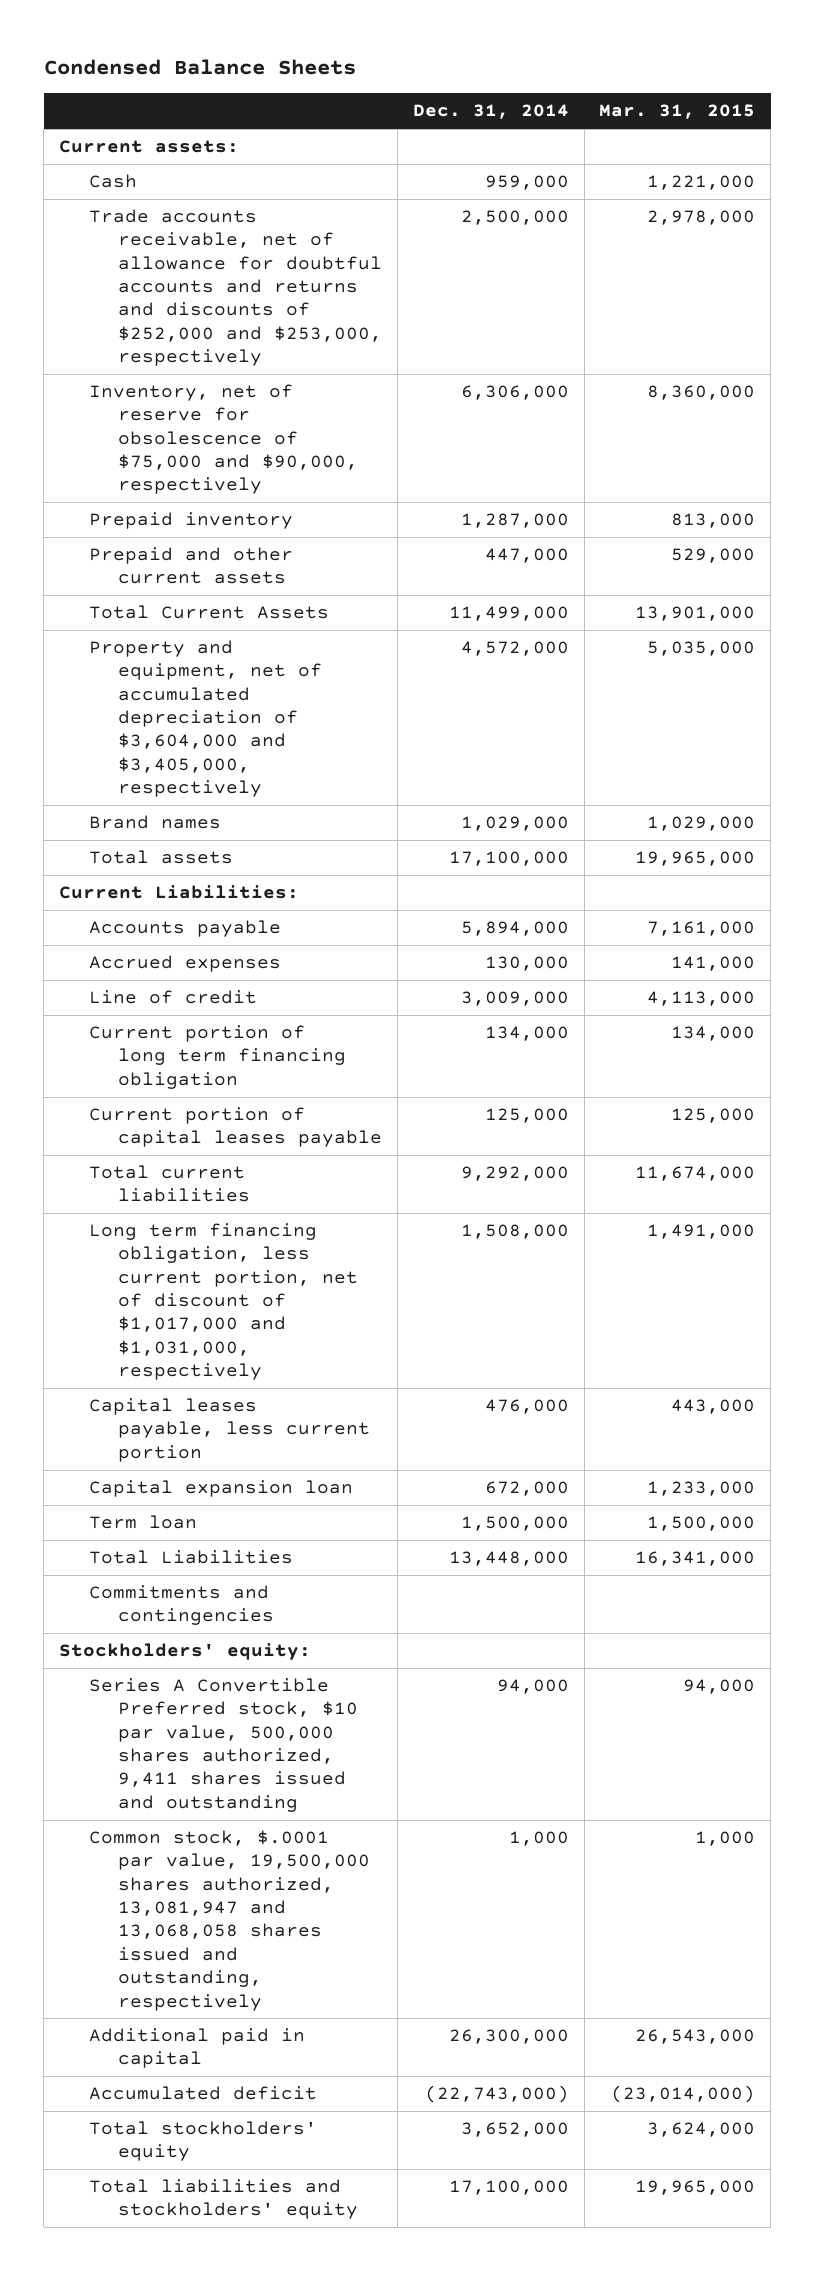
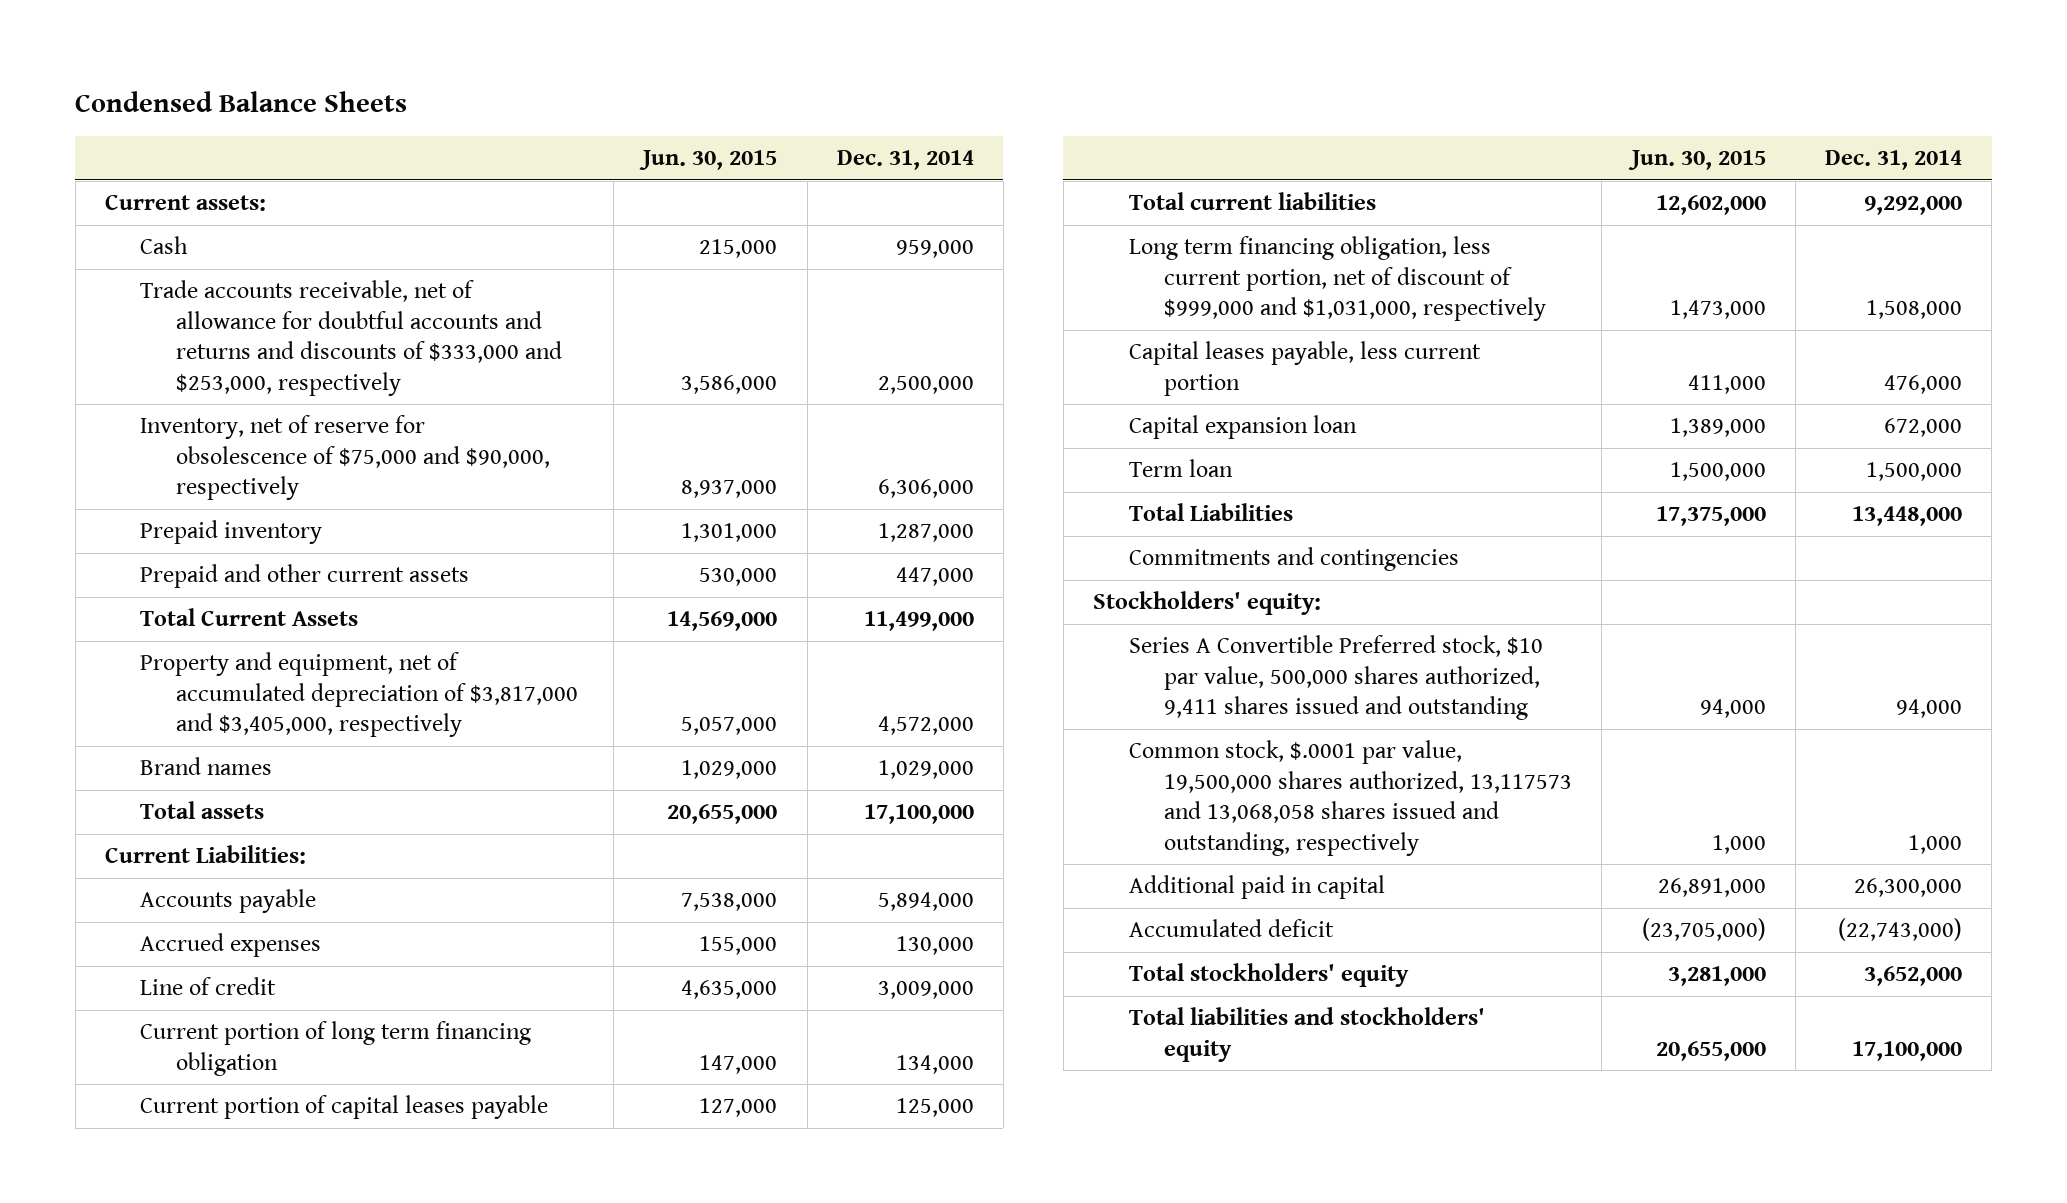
[599,104,756,120] Mar. 31, 2015 -> none
none -> [639,150,778,171] Jun. 30, 2015
[88,209,382,367] Trade accounts receivable, net of allowance for doubtful accounts and returns and discounts of $252,000 and $253,000, respectively -> [140,280,563,396] Trade accounts receivable, net of allowance for doubtful accounts and returns and discounts of $333,000 and $253,000, respectively
[88,640,322,798] Property and equipment, net of accumulated depreciation of $3,604,000 and $3,405,000, respectively -> [140,652,579,738] Property and equipment, net of accumulated depreciation of $3,817,000 and $3,405,000, respectively
[88,1223,358,1381] Long term financing obligation, less current portion, net of discount of $1,017,000 and $1,031,000, respectively -> [1128,236,1547,322] Long term financing obligation, less current portion, net of discount of $999,000 and $1,031,000, respectively
[88,1830,370,2011] Common stock, $.0001 par value, 19,500,000 shares authorized, 13,081,947 and 13,068,058 shares issued and outstanding, respectively -> [1128,740,1573,856] Common stock, $.0001 par value, 19,500,000 shares authorized, 13,117573 and 13,068,058 shares issued and outstanding, respectively

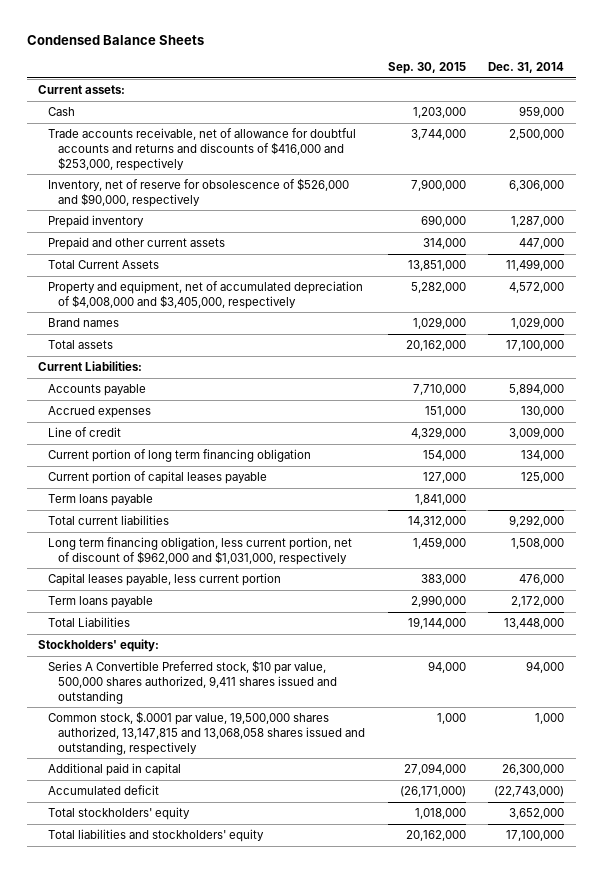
[639,150,778,171] Jun. 30, 2015 -> none
none -> [387,61,466,74] Sep. 30, 2015
[140,280,563,396] Trade accounts receivable, net of allowance for doubtful accounts and returns and discounts of $333,000 and $253,000, respectively -> [48,128,357,171] Trade accounts receivable, net of allowance for doubtful accounts and returns and discounts of $416,000 and $253,000, respectively
[140,415,551,501] Inventory, net of reserve for obsolescence of $75,000 and $90,000, respectively -> [48,178,350,207] Inventory, net of reserve for obsolescence of $526,000 and $90,000, respectively
[140,652,579,738] Property and equipment, net of accumulated depreciation of $3,817,000 and $3,405,000, respectively -> [48,281,364,309] Property and equipment, net of accumulated depreciation of $4,008,000 and $3,405,000, respectively
none -> [48,494,154,507] Term loans payable
[1128,236,1547,322] Long term financing obligation, less current portion, net of discount of $999,000 and $1,031,000, respectively -> [48,537,353,565] Long term financing obligation, less current portion, net of discount of $962,000 and $1,031,000, respectively
[1128,415,1357,440] Capital expansion loan -> none
[1128,459,1233,478] Term loan -> [48,596,154,609] Term loans payable
[1865,462,1962,482] 1,500,000 -> [511,596,565,608] 2,172,000
[1128,547,1459,572] Commitments and contingencies -> none
[1128,740,1573,856] Common stock, $.0001 par value, 19,500,000 shares authorized, 13,117573 and 13,068,058 shares issued and outstanding, respectively -> [48,711,366,755] Common stock, $.0001 par value, 19,500,000 shares authorized, 13,147,815 and 13,068,058 shares issued and outstanding, respectively

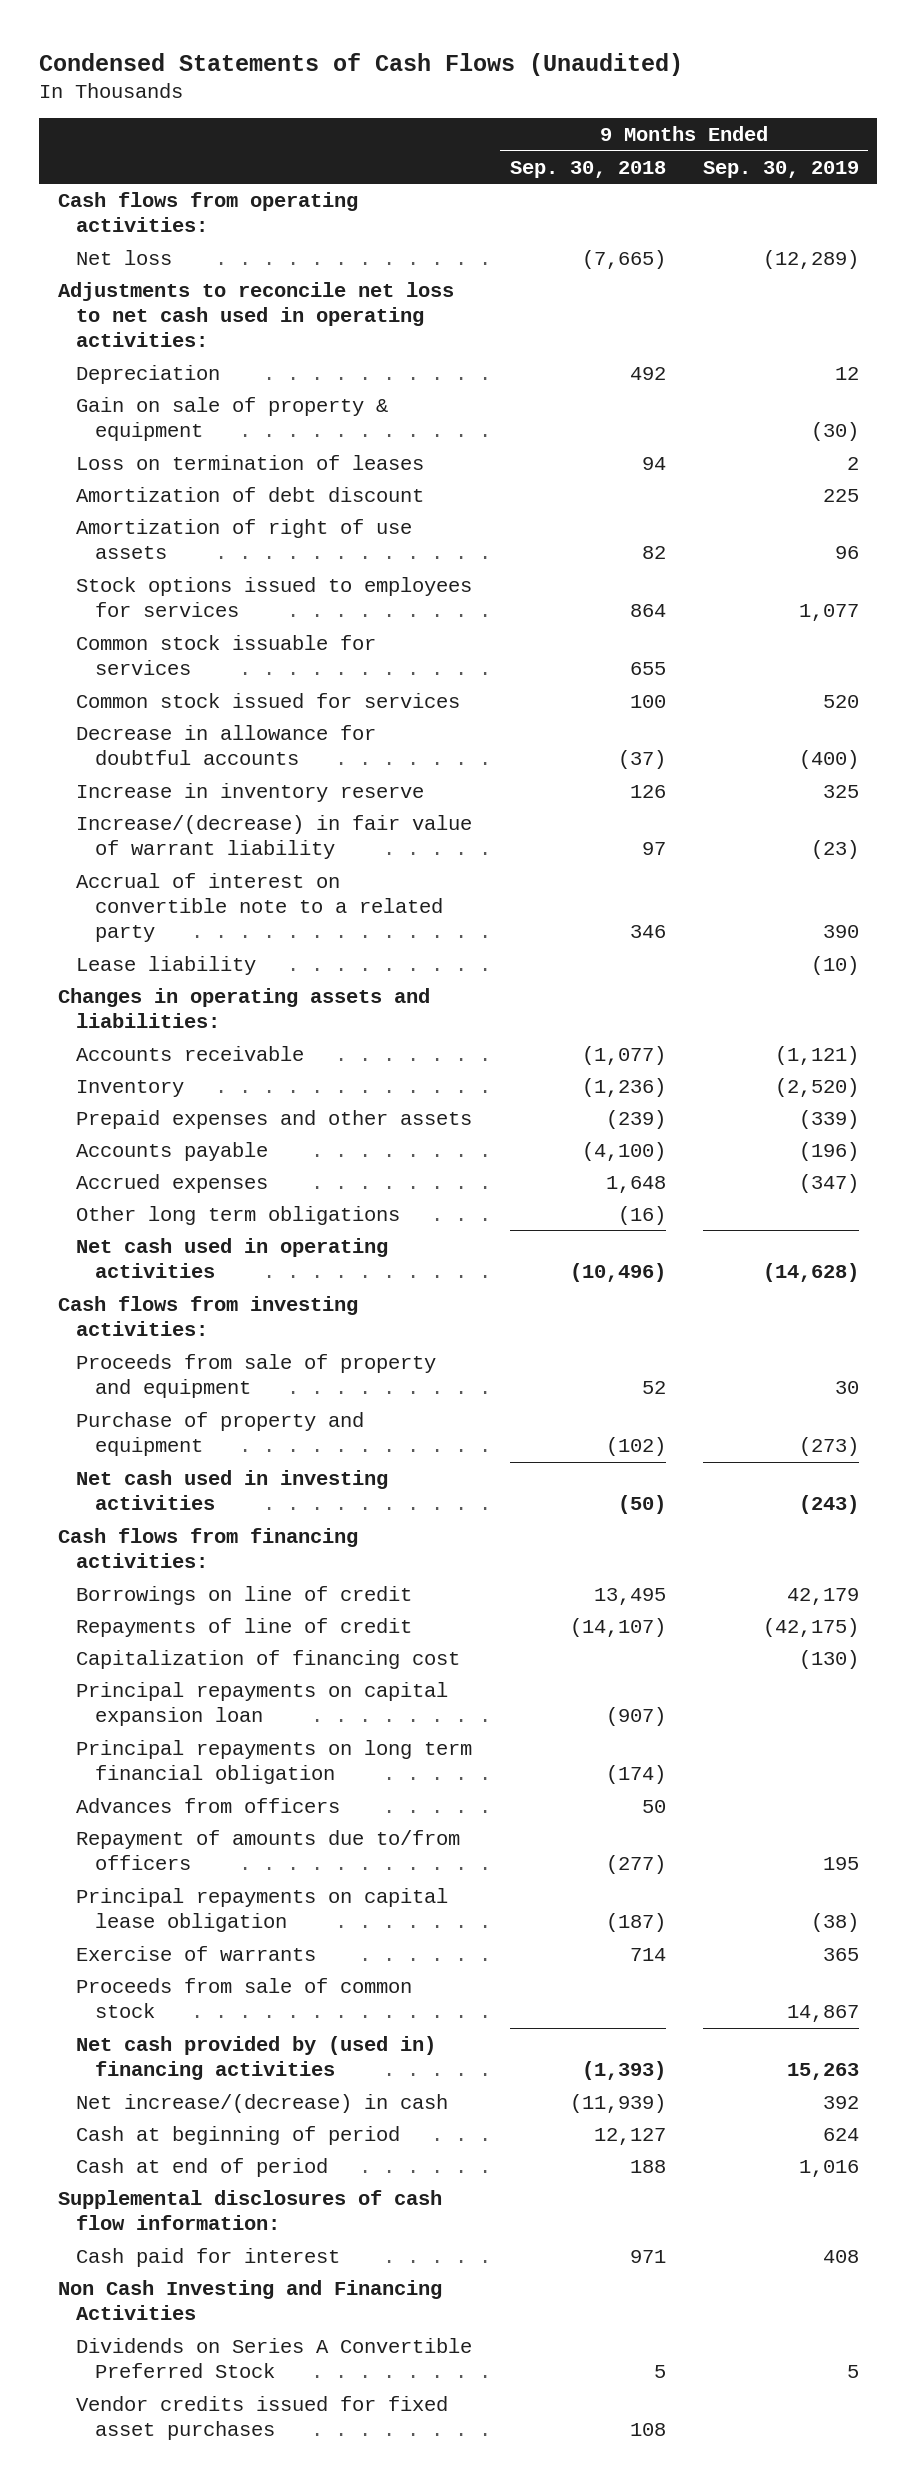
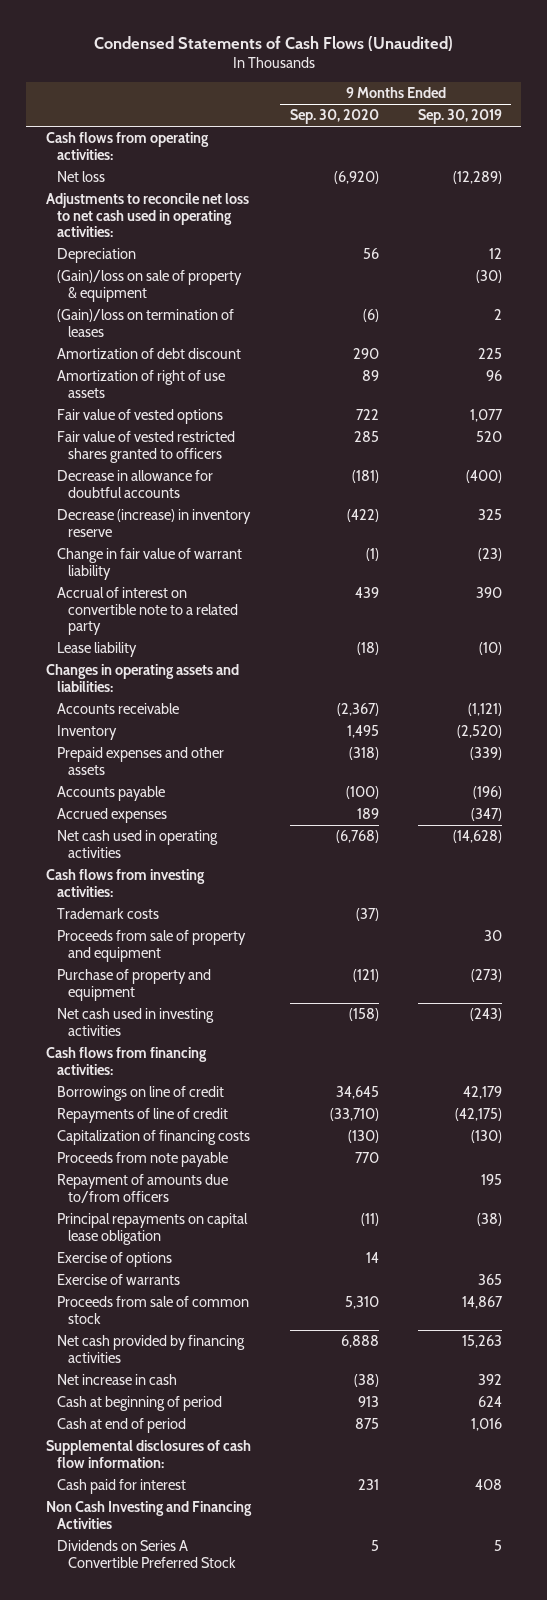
[509,160,666,178] Sep. 30, 2018 -> none
none -> [289,109,379,125] Sep. 30, 2020
[76,396,389,442] Gain on sale of property & equipment -> [56,270,242,302] (Gain)/loss on sale of property & equipment
[76,454,425,470] Loss on termination of leases -> [56,309,234,337] (Gain)/loss on termination of leases
[76,634,377,676] Common stock issuable for services -> none
[76,692,461,708] Common stock issued for services -> none
[76,576,473,618] Stock options issued to employees for services -> [56,409,223,425] Fair value of vested options
none -> [56,431,235,463] Fair value of vested restricted shares granted to officers
[76,782,425,802] Increase in inventory reserve -> [56,509,251,537] Decrease (increase) in inventory reserve
[76,814,473,860] Increase/(decrease) in fair value of warrant liability -> [56,548,242,580] Change in fair value of warrant liability
[76,1205,401,1225] Other long term obligations -> none
none -> [56,908,159,920] Trademark costs
[76,1681,449,1727] Principal repayments on capital expansion loan -> none
[76,1739,473,1785] Principal repayments on long term financial obligation -> none
[76,1797,341,1813] Advances from officers -> none
[76,1649,461,1669] Capitalization of financing cost -> [56,1130,250,1146] Capitalization of financing costs
none -> [56,1152,228,1168] Proceeds from note payable
none -> [56,1252,172,1268] Exercise of options
[76,2035,437,2081] Net cash provided by (used in) financing activities -> [56,1335,245,1363] Net cash provided by financing activities
[76,2093,449,2113] Net increase/(decrease) in cash -> [56,1374,177,1386] Net increase in cash
[76,2395,449,2441] Vendor credits issued for fixed asset purchases -> none

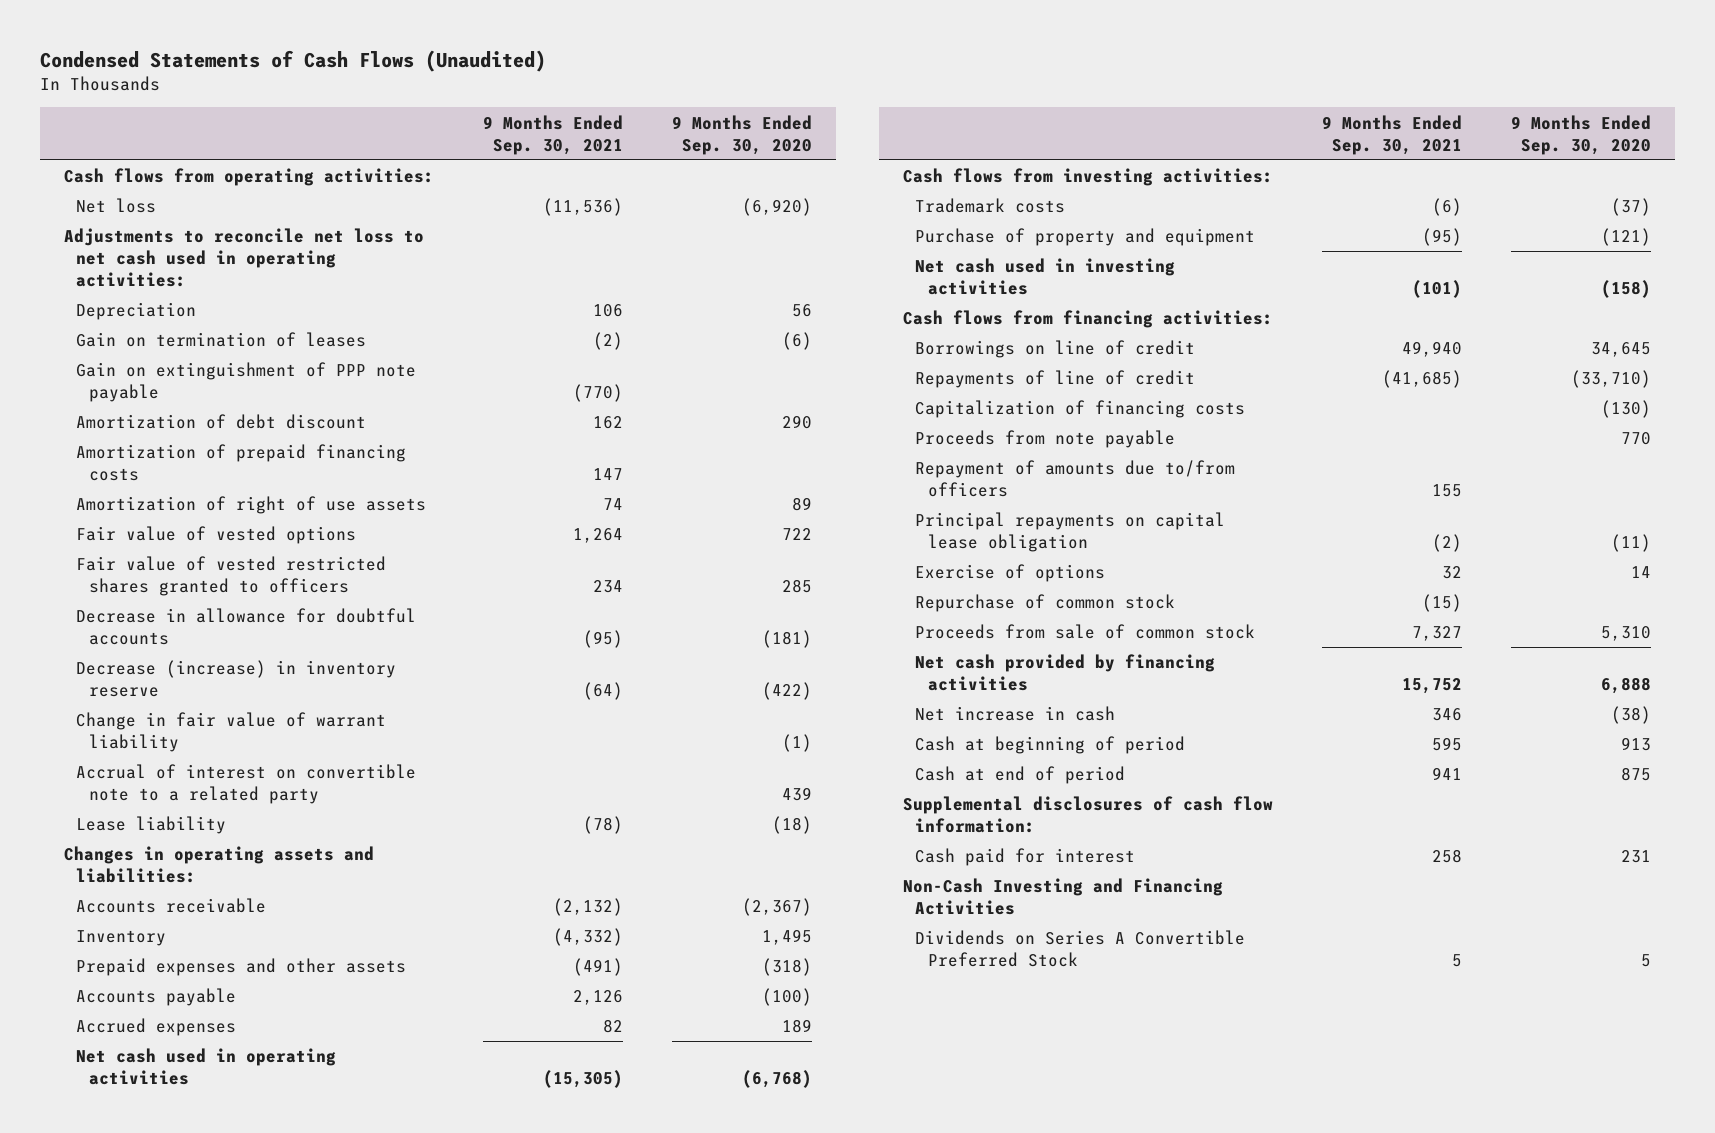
[417,109,502,125] Sep. 30, 2019 -> none
none -> [483,114,624,155] 9 Months Ended Sep. 30, 2021
[56,270,242,302] (Gain)/loss on sale of property & equipment -> none
[56,309,234,337] (Gain)/loss on termination of leases -> [76,332,367,348] Gain on termination of leases
none -> [76,362,417,403] Gain on extinguishment of PPP note payable
none -> [76,444,407,482] Amortization of prepaid financing costs
[56,930,246,962] Proceeds from sale of property and equipment -> none
[56,1274,180,1286] Exercise of warrants -> none
none -> [915,594,1176,613] Repurchase of common stock
[45,1501,252,1529] Non Cash Investing and Financing Activities -> [903,878,1224,916] Non-Cash Investing and Financing Activities

